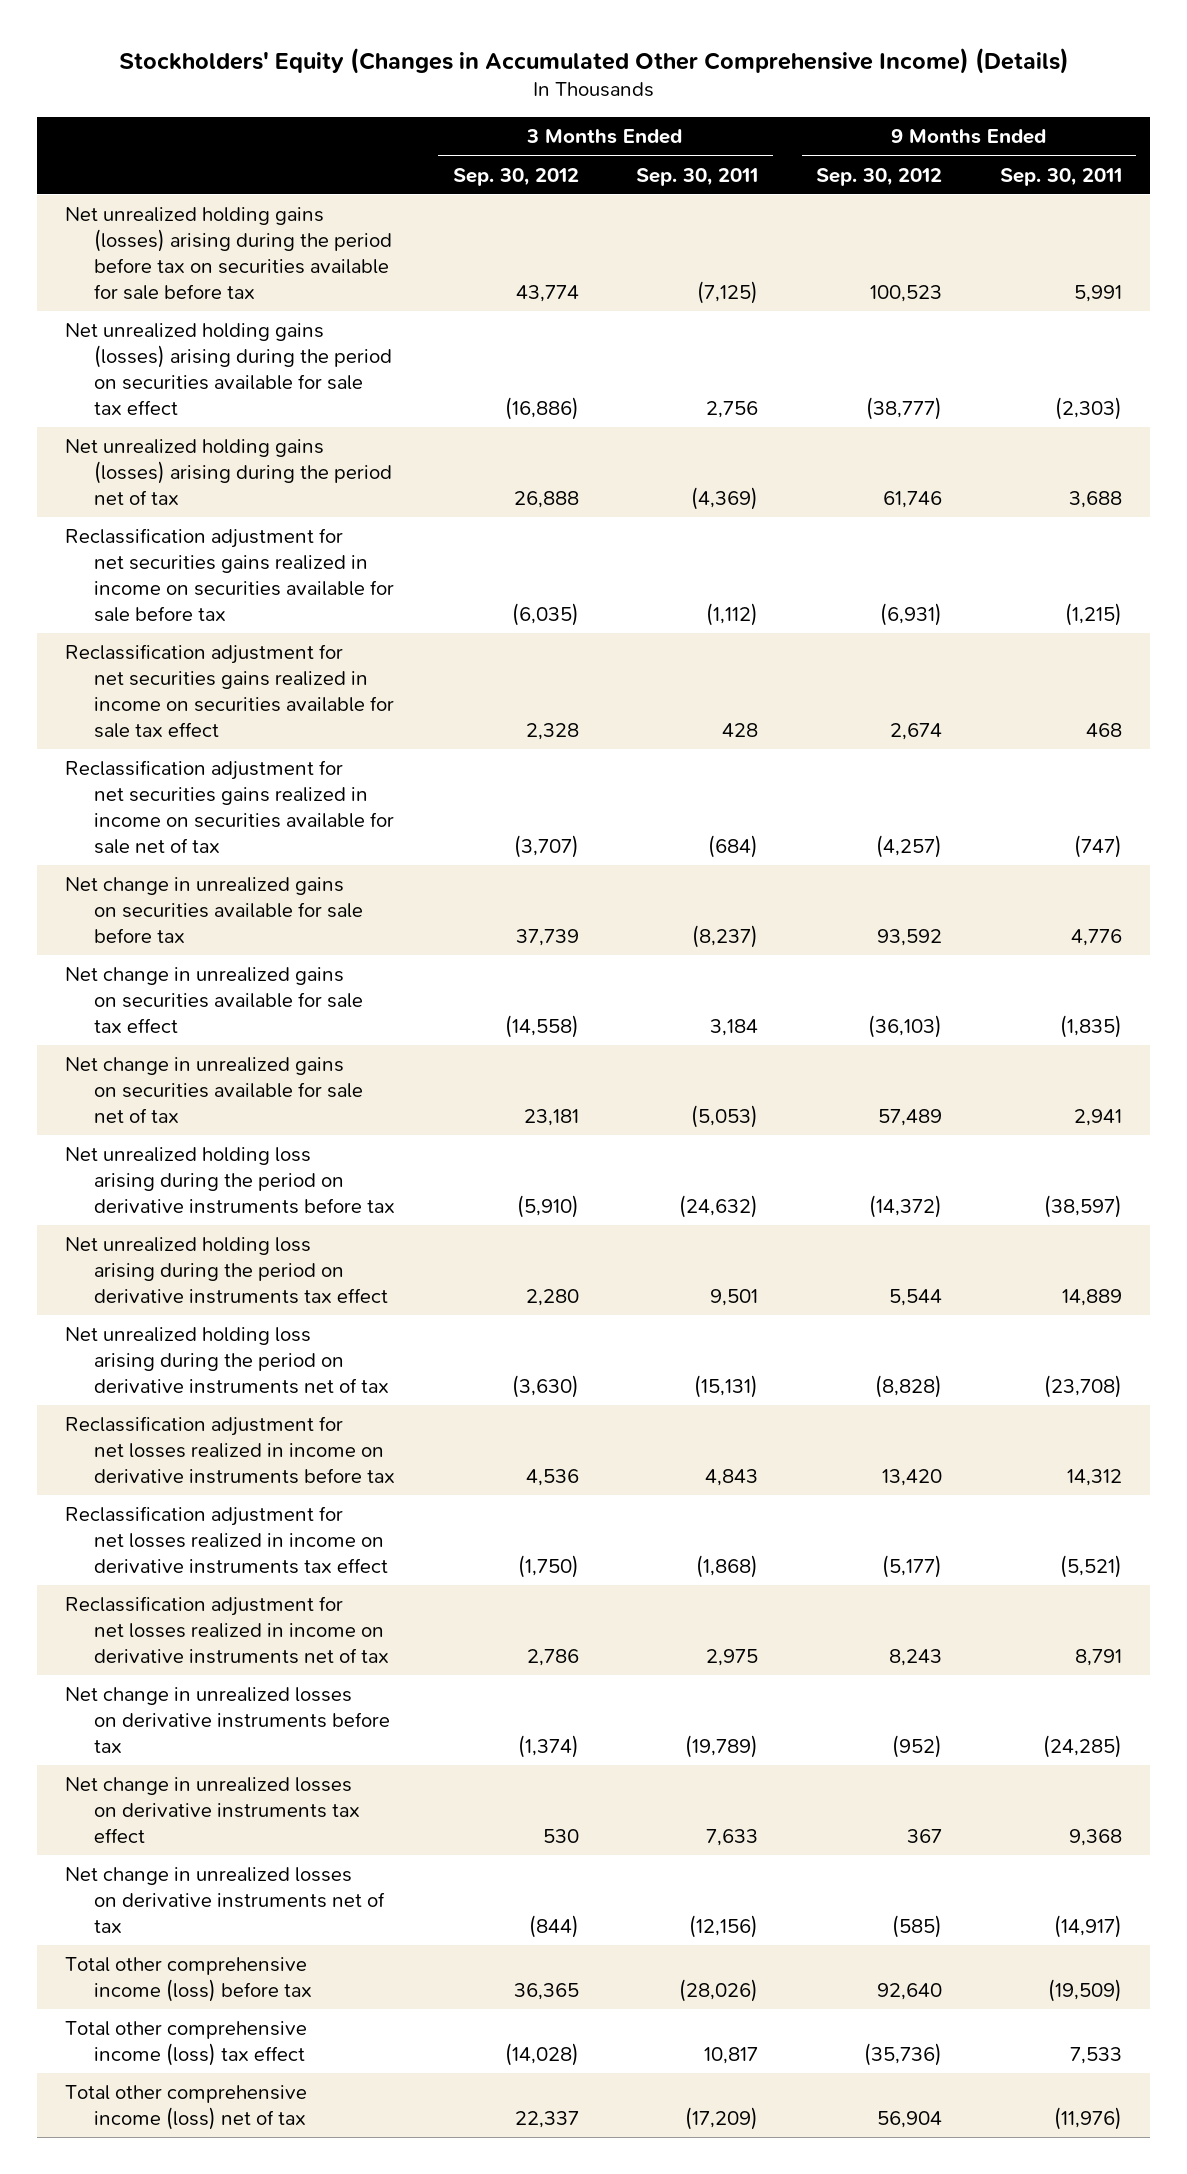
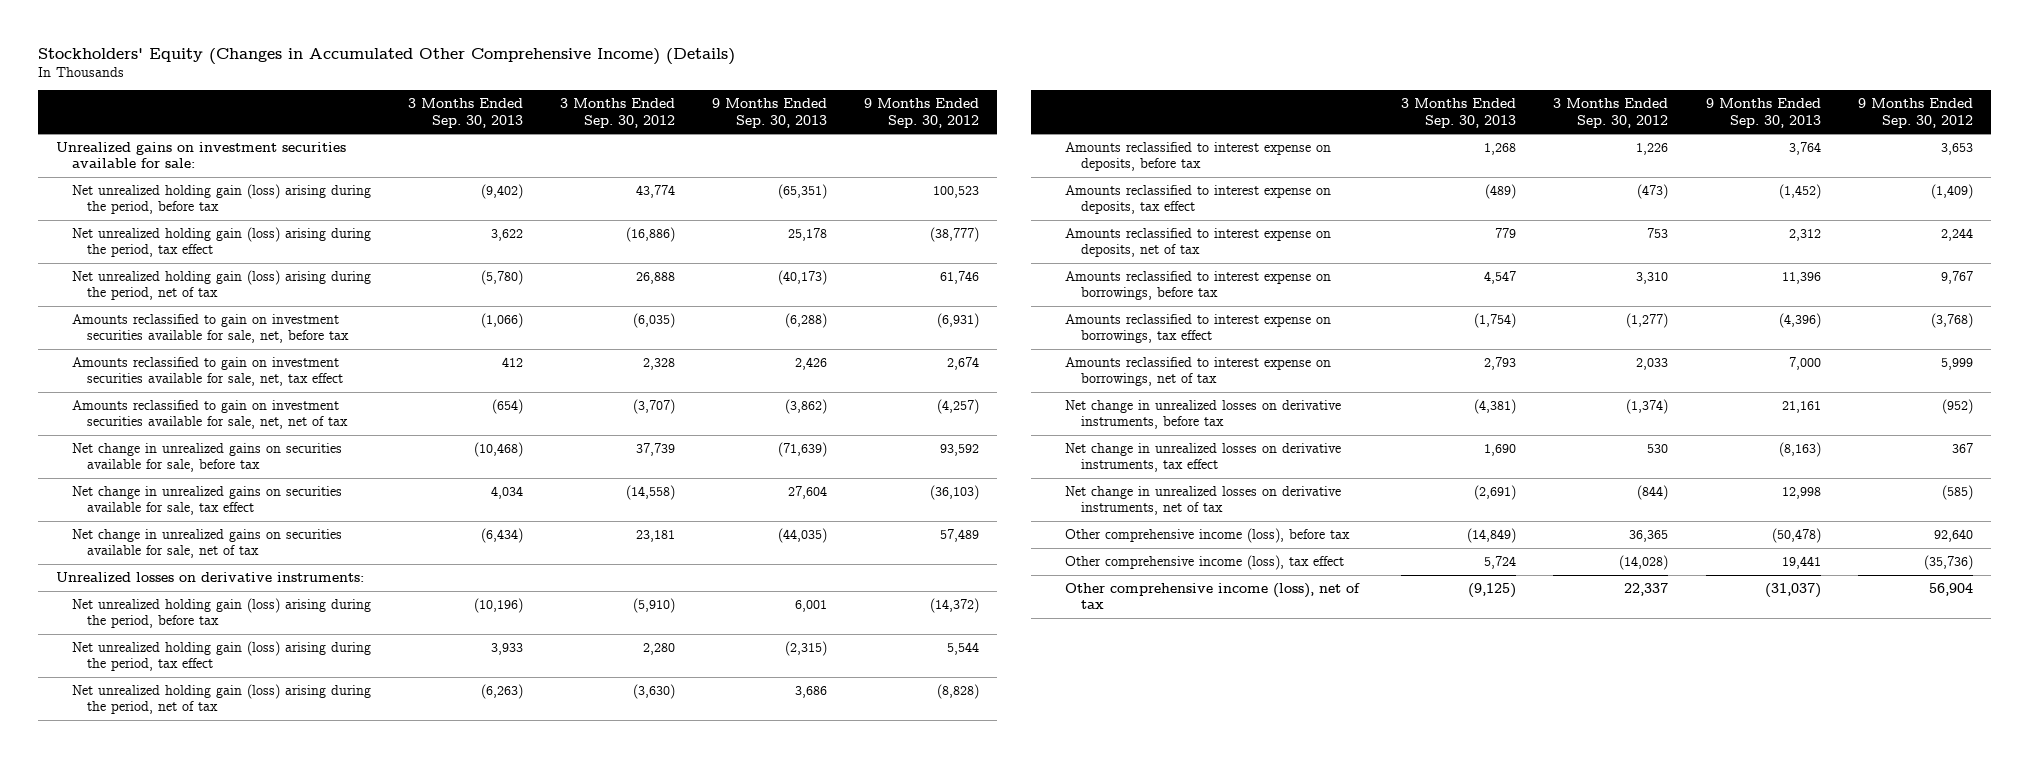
[636,167,759,186] Sep. 30, 2011 -> none
[999,167,1122,186] Sep. 30, 2011 -> none
none -> [407,98,523,128] 3 Months Ended Sep. 30, 2013
none -> [711,98,827,128] 9 Months Ended Sep. 30, 2013
[65,1416,395,1485] Reclassification adjustment for net losses realized in income on derivative instruments before tax -> none
[65,1506,388,1575] Reclassification adjustment for net losses realized in income on derivative instruments tax effect -> none
[65,1596,389,1665] Reclassification adjustment for net losses realized in income on derivative instruments net of tax -> none
none -> [56,141,347,169] Unrealized gains on investment securities available for sale:
[65,207,392,300] Net unrealized holding gains (losses) arising during the period before tax on securities available for sale before tax -> [71,183,371,215] Net unrealized holding gain (loss) arising during the period, before tax
[65,323,392,415] Net unrealized holding gains (losses) arising during the period on securities available for sale tax effect -> [71,226,371,258] Net unrealized holding gain (loss) arising during the period, tax effect
[65,439,392,506] Net unrealized holding gains (losses) arising during the period net of tax -> [71,269,371,301] Net unrealized holding gain (loss) arising during the period, net of tax
[65,528,394,622] Reclassification adjustment for net securities gains realized in income on securities available for sale before tax -> [71,313,349,344] Amounts reclassified to gain on investment securities available for sale, net, before tax
[65,644,394,738] Reclassification adjustment for net securities gains realized in income on securities available for sale tax effect -> [71,356,343,387] Amounts reclassified to gain on investment securities available for sale, net, tax effect
[65,760,394,854] Reclassification adjustment for net securities gains realized in income on securities available for sale net of tax -> [71,399,348,430] Amounts reclassified to gain on investment securities available for sale, net, net of tax
[65,877,363,944] Net change in unrealized gains on securities available for sale before tax -> [71,442,342,473] Net change in unrealized gains on securities available for sale, before tax
[65,967,363,1034] Net change in unrealized gains on securities available for sale tax effect -> [71,485,342,516] Net change in unrealized gains on securities available for sale, tax effect
[65,1057,363,1124] Net change in unrealized gains on securities available for sale net of tax -> [71,528,342,559] Net change in unrealized gains on securities available for sale, net of tax
none -> [56,571,365,582] Unrealized losses on derivative instruments:
[65,1147,395,1215] Net unrealized holding loss arising during the period on derivative instruments before tax -> [71,597,371,629] Net unrealized holding gain (loss) arising during the period, before tax
[65,1237,388,1305] Net unrealized holding loss arising during the period on derivative instruments tax effect -> [71,640,371,672] Net unrealized holding gain (loss) arising during the period, tax effect
[65,1327,389,1395] Net unrealized holding loss arising during the period on derivative instruments net of tax -> [71,683,371,715] Net unrealized holding gain (loss) arising during the period, net of tax
none -> [1065,141,1332,172] Amounts reclassified to interest expense on deposits, before tax
none -> [1065,184,1332,215] Amounts reclassified to interest expense on deposits, tax effect
none -> [1065,227,1332,258] Amounts reclassified to interest expense on deposits, net of tax
none -> [1065,270,1332,301] Amounts reclassified to interest expense on borrowings, before tax
none -> [1065,313,1332,344] Amounts reclassified to interest expense on borrowings, tax effect
none -> [1065,356,1332,387] Amounts reclassified to interest expense on borrowings, net of tax
[65,1687,390,1754] Net change in unrealized losses on derivative instruments before tax -> [1065,399,1342,430] Net change in unrealized losses on derivative instruments, before tax
[65,1777,360,1844] Net change in unrealized losses on derivative instruments tax effect -> [1065,442,1342,473] Net change in unrealized losses on derivative instruments, tax effect
[65,1867,385,1934] Net change in unrealized losses on derivative instruments net of tax -> [1065,485,1342,516] Net change in unrealized losses on derivative instruments, net of tax
[65,1957,312,2003] Total other comprehensive income (loss) before tax -> [1065,527,1351,543] Other comprehensive income (loss), before tax
[65,2021,308,2067] Total other comprehensive income (loss) tax effect -> [1065,554,1345,570] Other comprehensive income (loss), tax effect
[65,2085,308,2131] Total other comprehensive income (loss) net of tax -> [1065,582,1361,610] Other comprehensive income (loss), net of tax

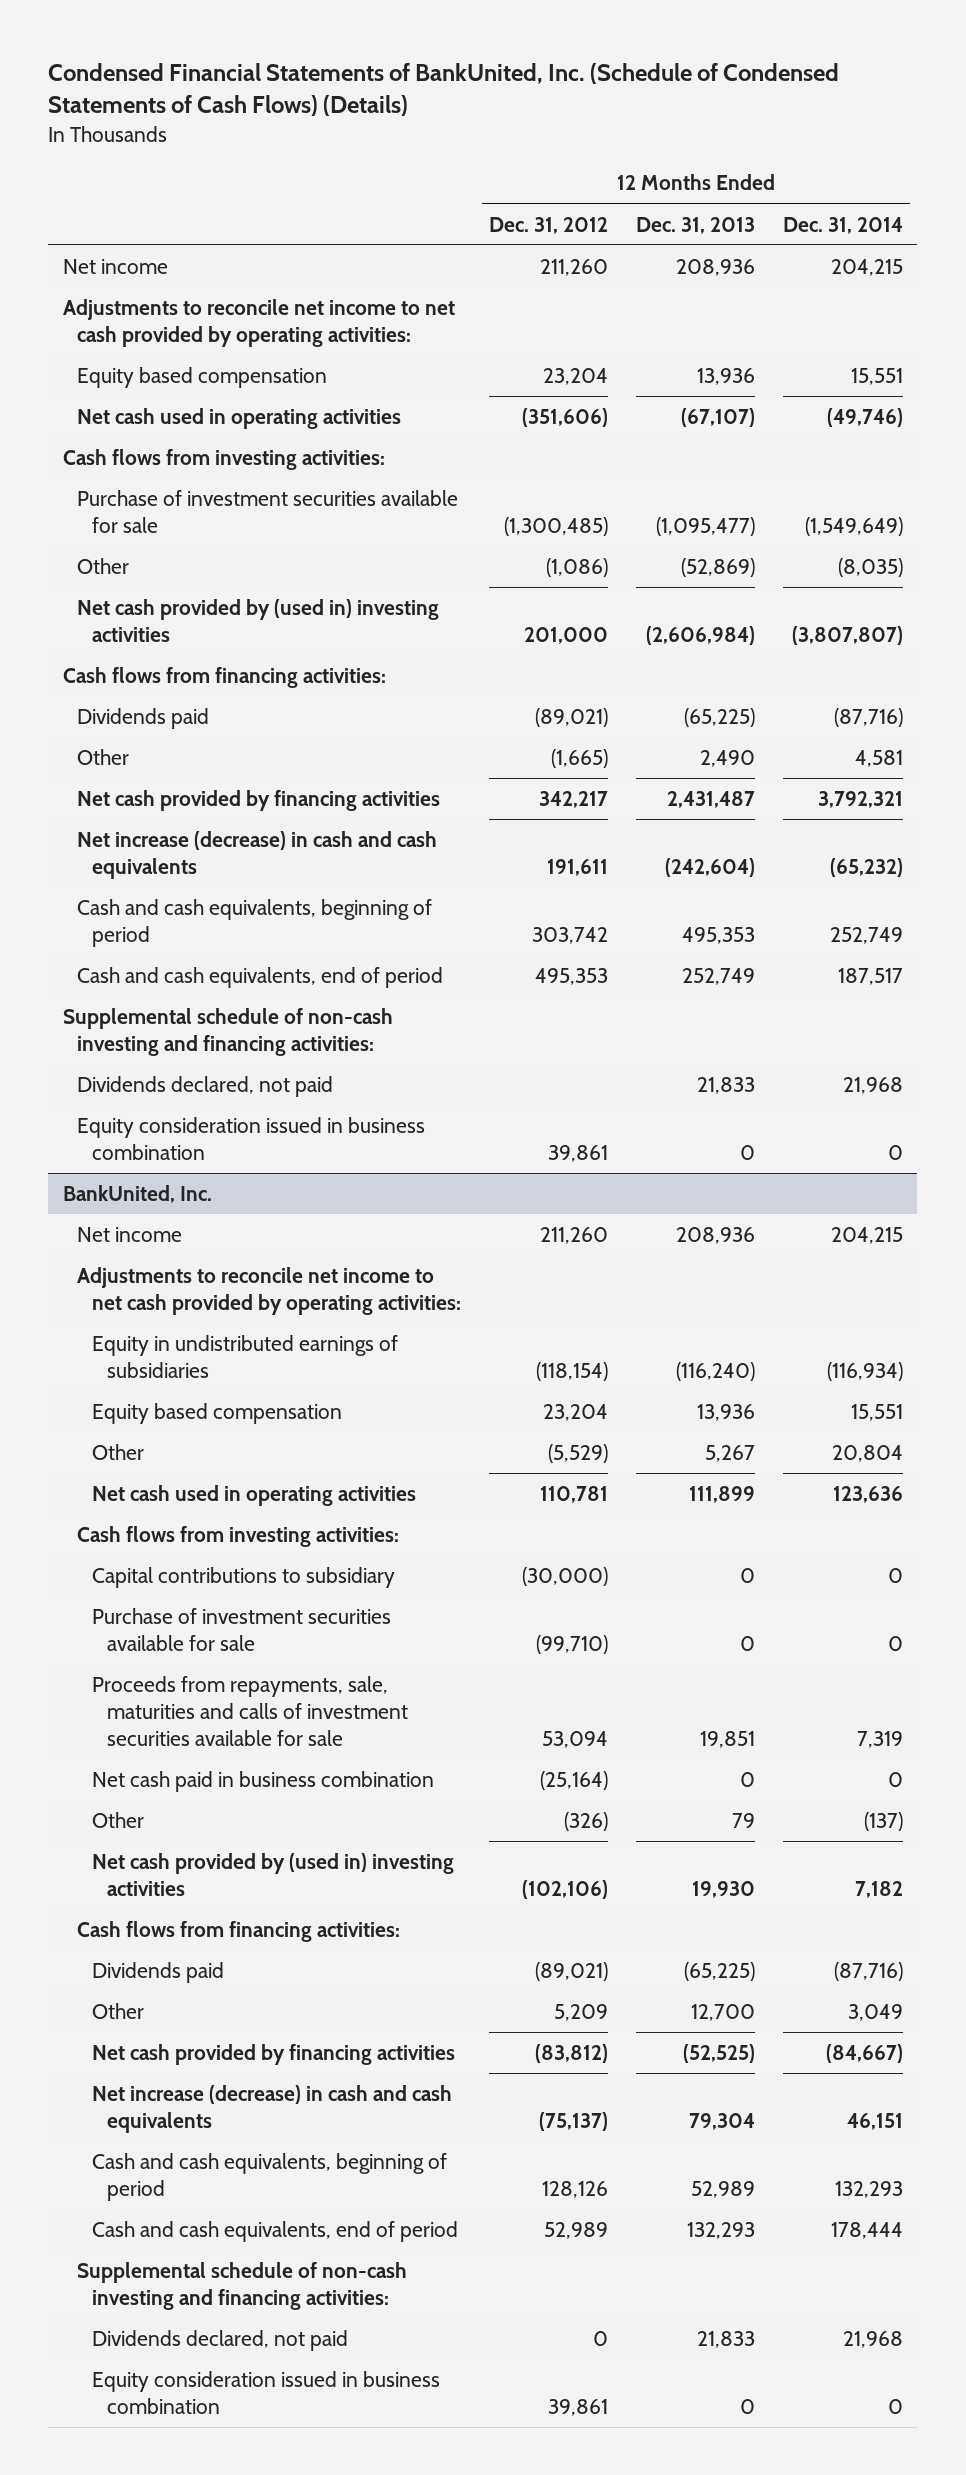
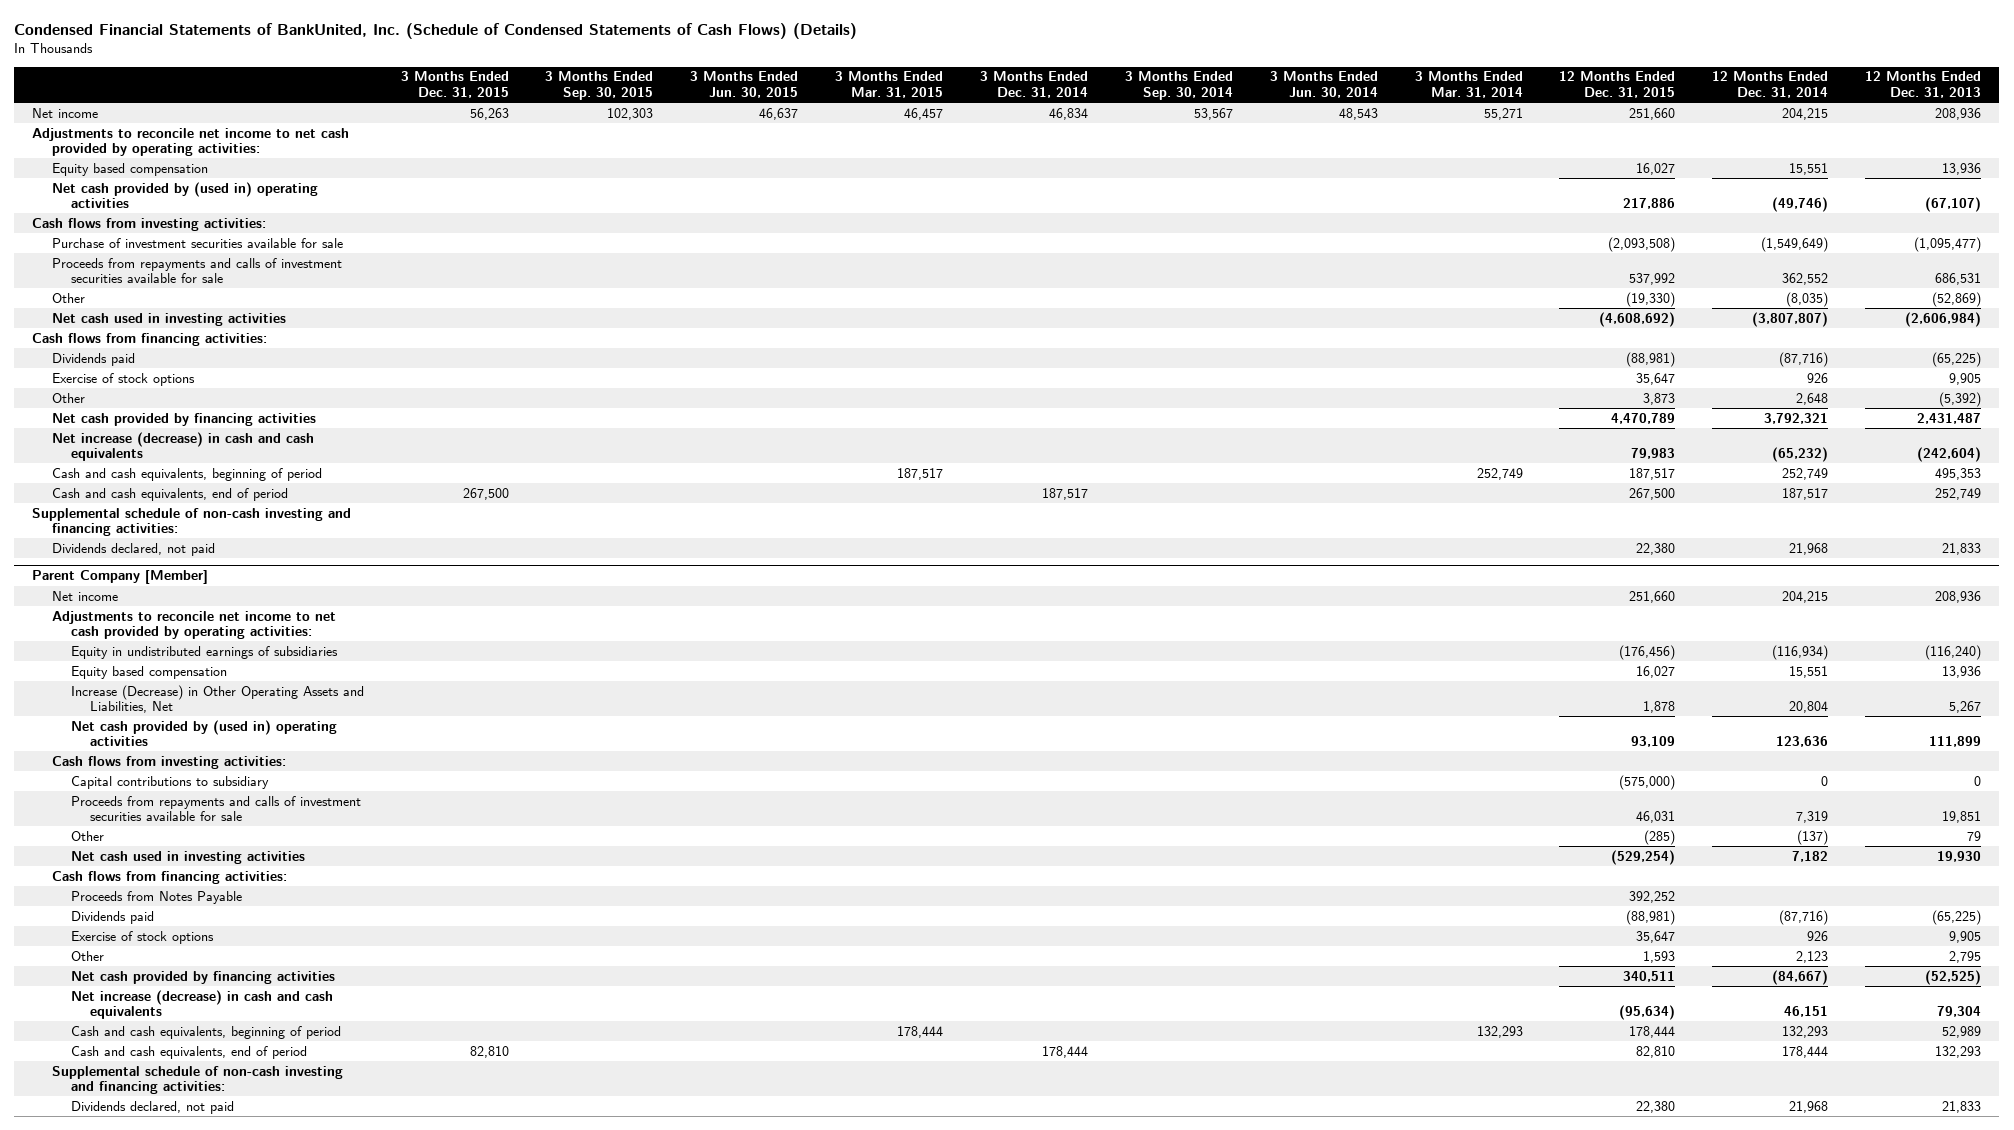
[489,216,609,234] Dec. 31, 2012 -> none
none -> [400,71,509,99] 3 Months Ended Dec. 31, 2015
none -> [545,71,654,101] 3 Months Ended Sep. 30, 2015
none -> [690,71,799,99] 3 Months Ended Jun. 30, 2015
none -> [835,71,944,99] 3 Months Ended Mar. 31, 2015
none -> [980,71,1089,99] 3 Months Ended Dec. 31, 2014
none -> [1124,71,1233,101] 3 Months Ended Sep. 30, 2014
none -> [1269,71,1378,99] 3 Months Ended Jun. 30, 2014
none -> [1414,71,1523,99] 3 Months Ended Mar. 31, 2014
none -> [1559,71,1676,99] 12 Months Ended Dec. 31, 2015
[77,407,402,429] Net cash used in operating activities -> [51,181,318,209] Net cash provided by (used in) operating activities
none -> [51,257,342,284] Proceeds from repayments and calls of investment securities available for sale
[77,598,440,642] Net cash provided by (used in) investing activities -> [51,312,286,326] Net cash used in investing activities
none -> [51,372,195,386] Exercise of stock options
[700,749,756,767] 2,490 -> [1939,391,1982,407] (5,392)
[855,749,904,767] 4,581 -> [1796,392,1829,405] 2,648
[77,1116,426,1160] Equity consideration issued in business combination -> none
[62,1184,212,1203] BankUnited, Inc. -> [32,570,209,585] Parent Company [Member]
[91,1443,144,1460] Other -> [70,684,364,714] Increase (Decrease) in Other Operating Assets and Liabilities, Net
[91,1484,416,1506] Net cash used in operating activities -> [70,719,337,747] Net cash provided by (used in) operating activities
[91,1607,391,1651] Purchase of investment securities available for sale -> none
[91,1770,434,1792] Net cash paid in business combination -> none
[91,1675,408,1746] Proceeds from repayments, sale, maturities and calls of investment securities available for sale -> [70,795,361,822] Proceeds from repayments and calls of investment securities available for sale
[91,1852,454,1896] Net cash provided by (used in) investing activities -> [70,850,305,864] Net cash used in investing activities
none -> [70,890,242,904] Proceeds from Notes Payable
none -> [70,930,214,944] Exercise of stock options
[691,2003,756,2021] 12,700 -> [1949,950,1982,963] 2,795
[848,2003,904,2021] 3,049 -> [1796,950,1829,963] 2,123
[91,2370,440,2414] Equity consideration issued in business combination -> none

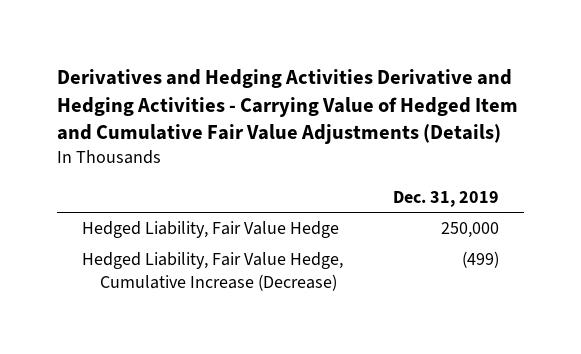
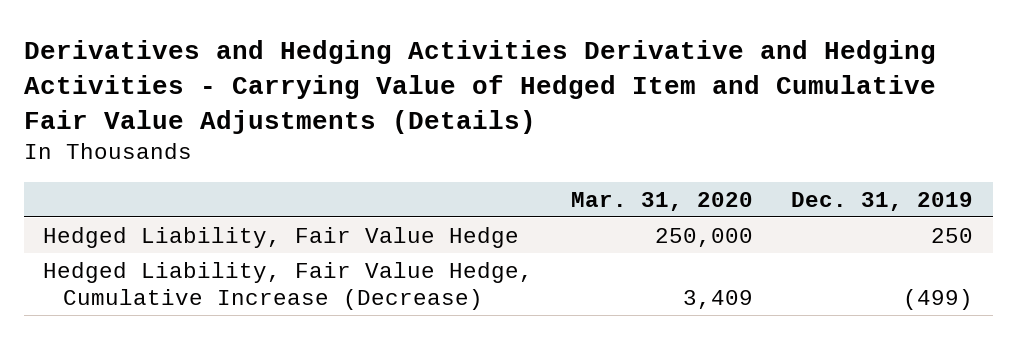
none -> [571,191,754,211] Mar. 31, 2020
[440,222,499,239] 250,000 -> [931,227,974,243] 250

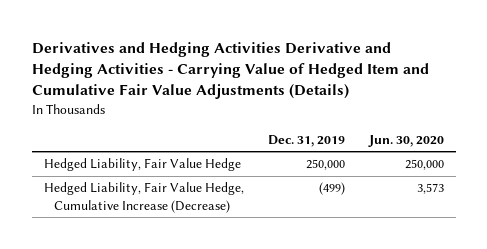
[571,191,754,211] Mar. 31, 2020 -> none
none -> [367,134,444,147] Jun. 30, 2020
[931,227,974,243] 250 -> [305,159,345,171] 250,000

